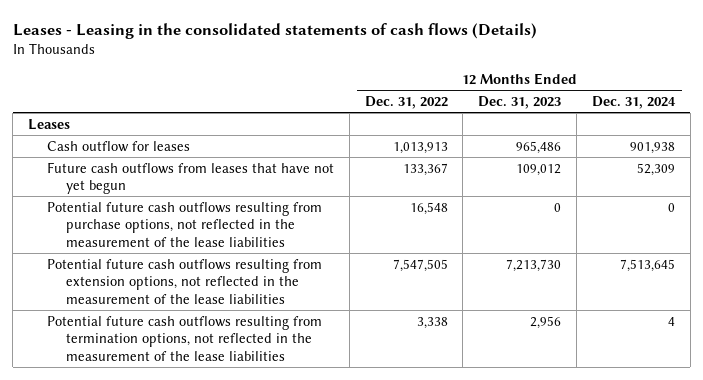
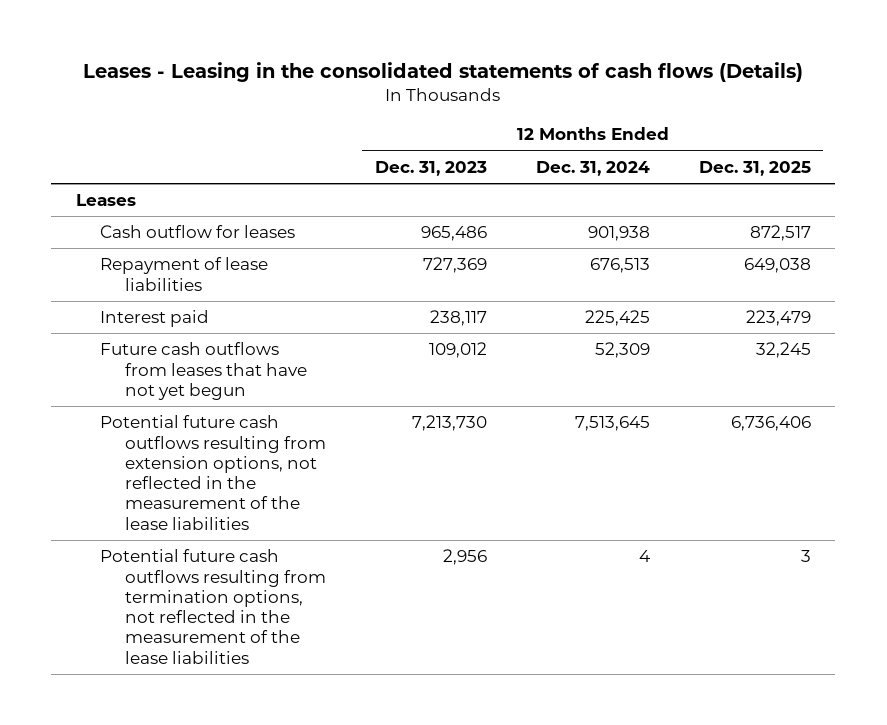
[364,95,448,109] Dec. 31, 2022 -> none
none -> [698,160,811,176] Dec. 31, 2025
none -> [100,257,269,291] Repayment of lease liabilities
none -> [100,310,210,328] Interest paid
[46,201,322,247] Potential future cash outflows resulting from purchase options, not reflected in the measurement of the lease liabilities -> none

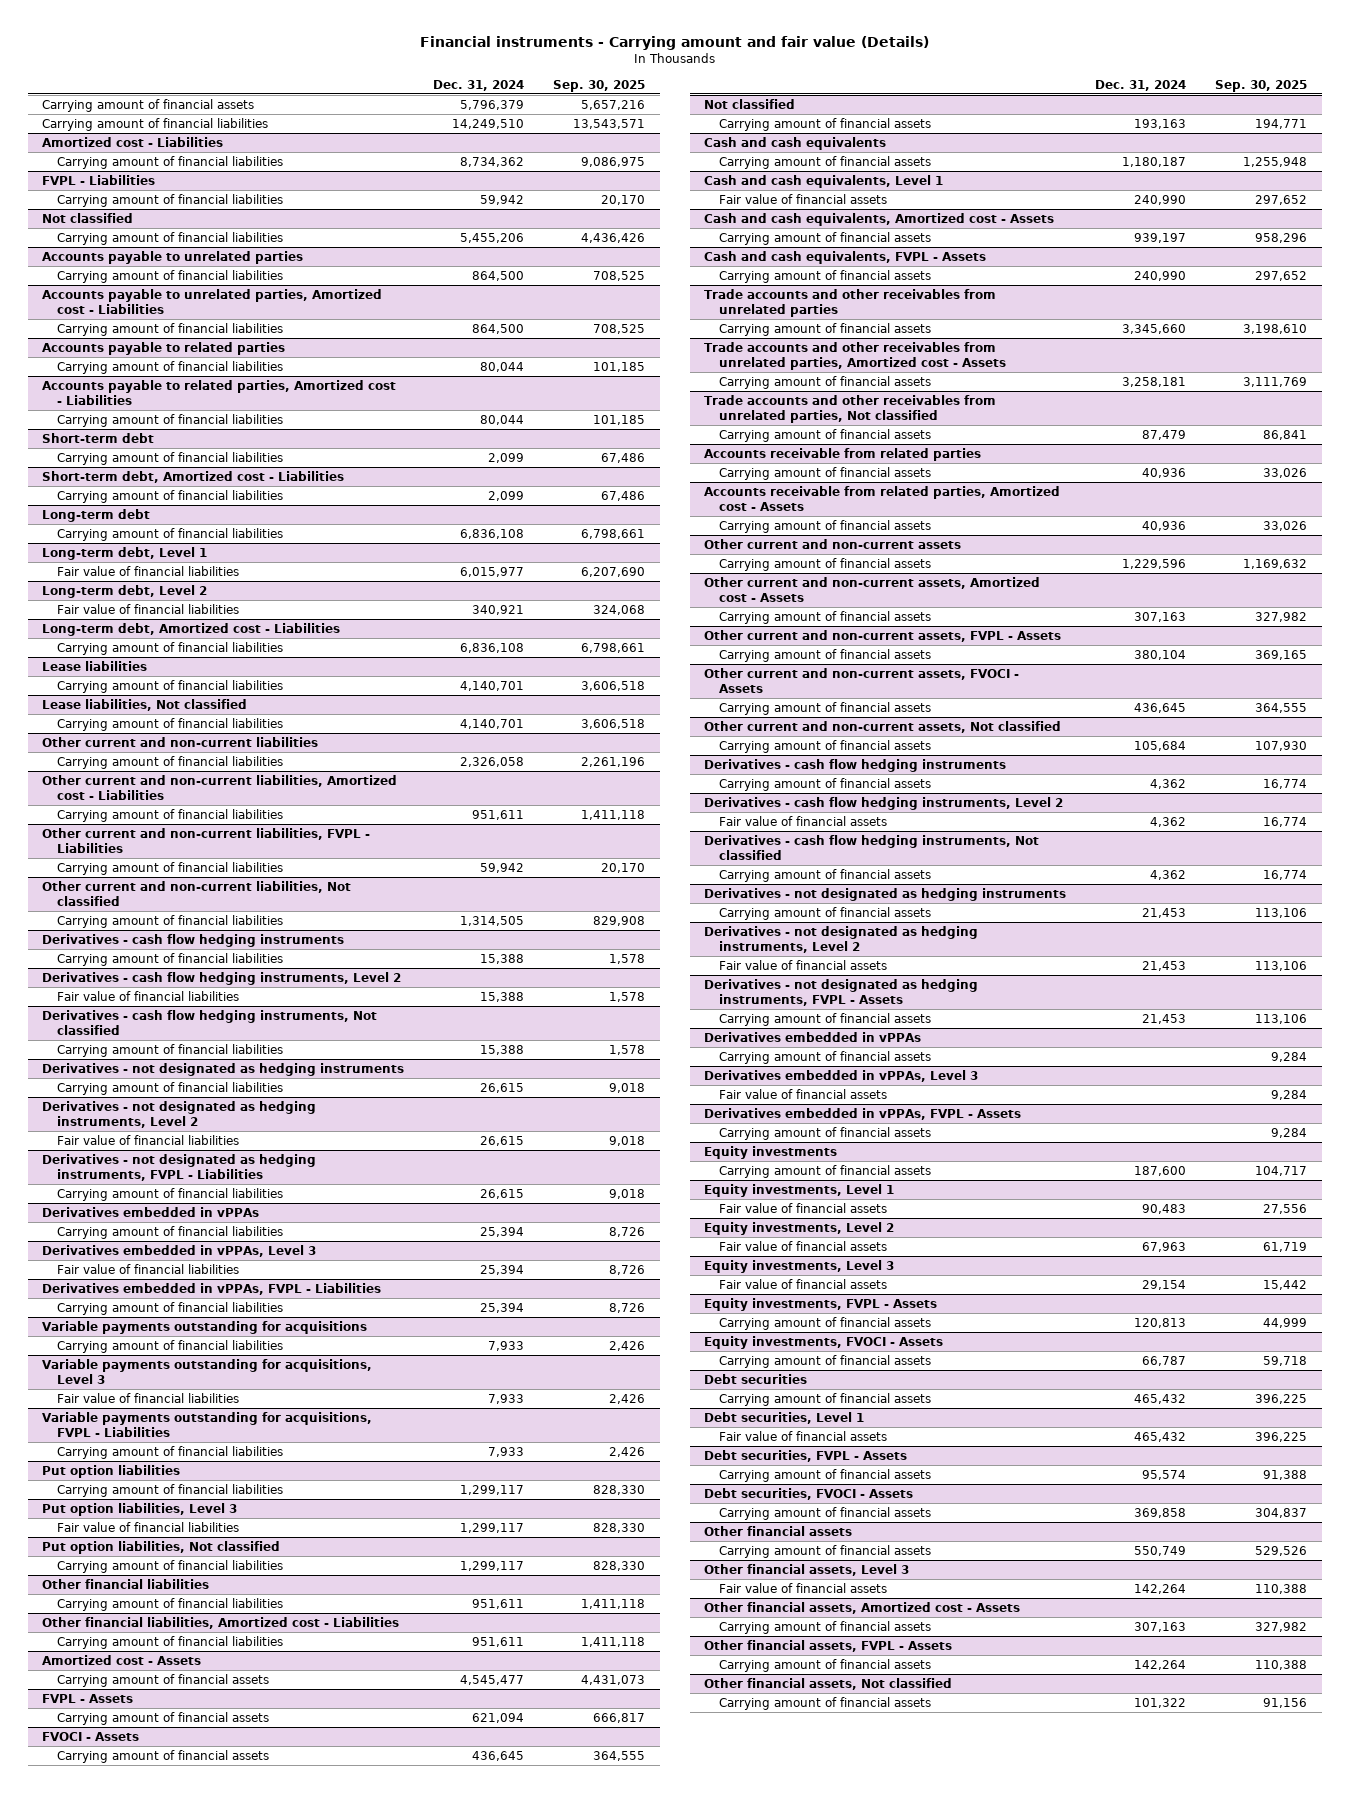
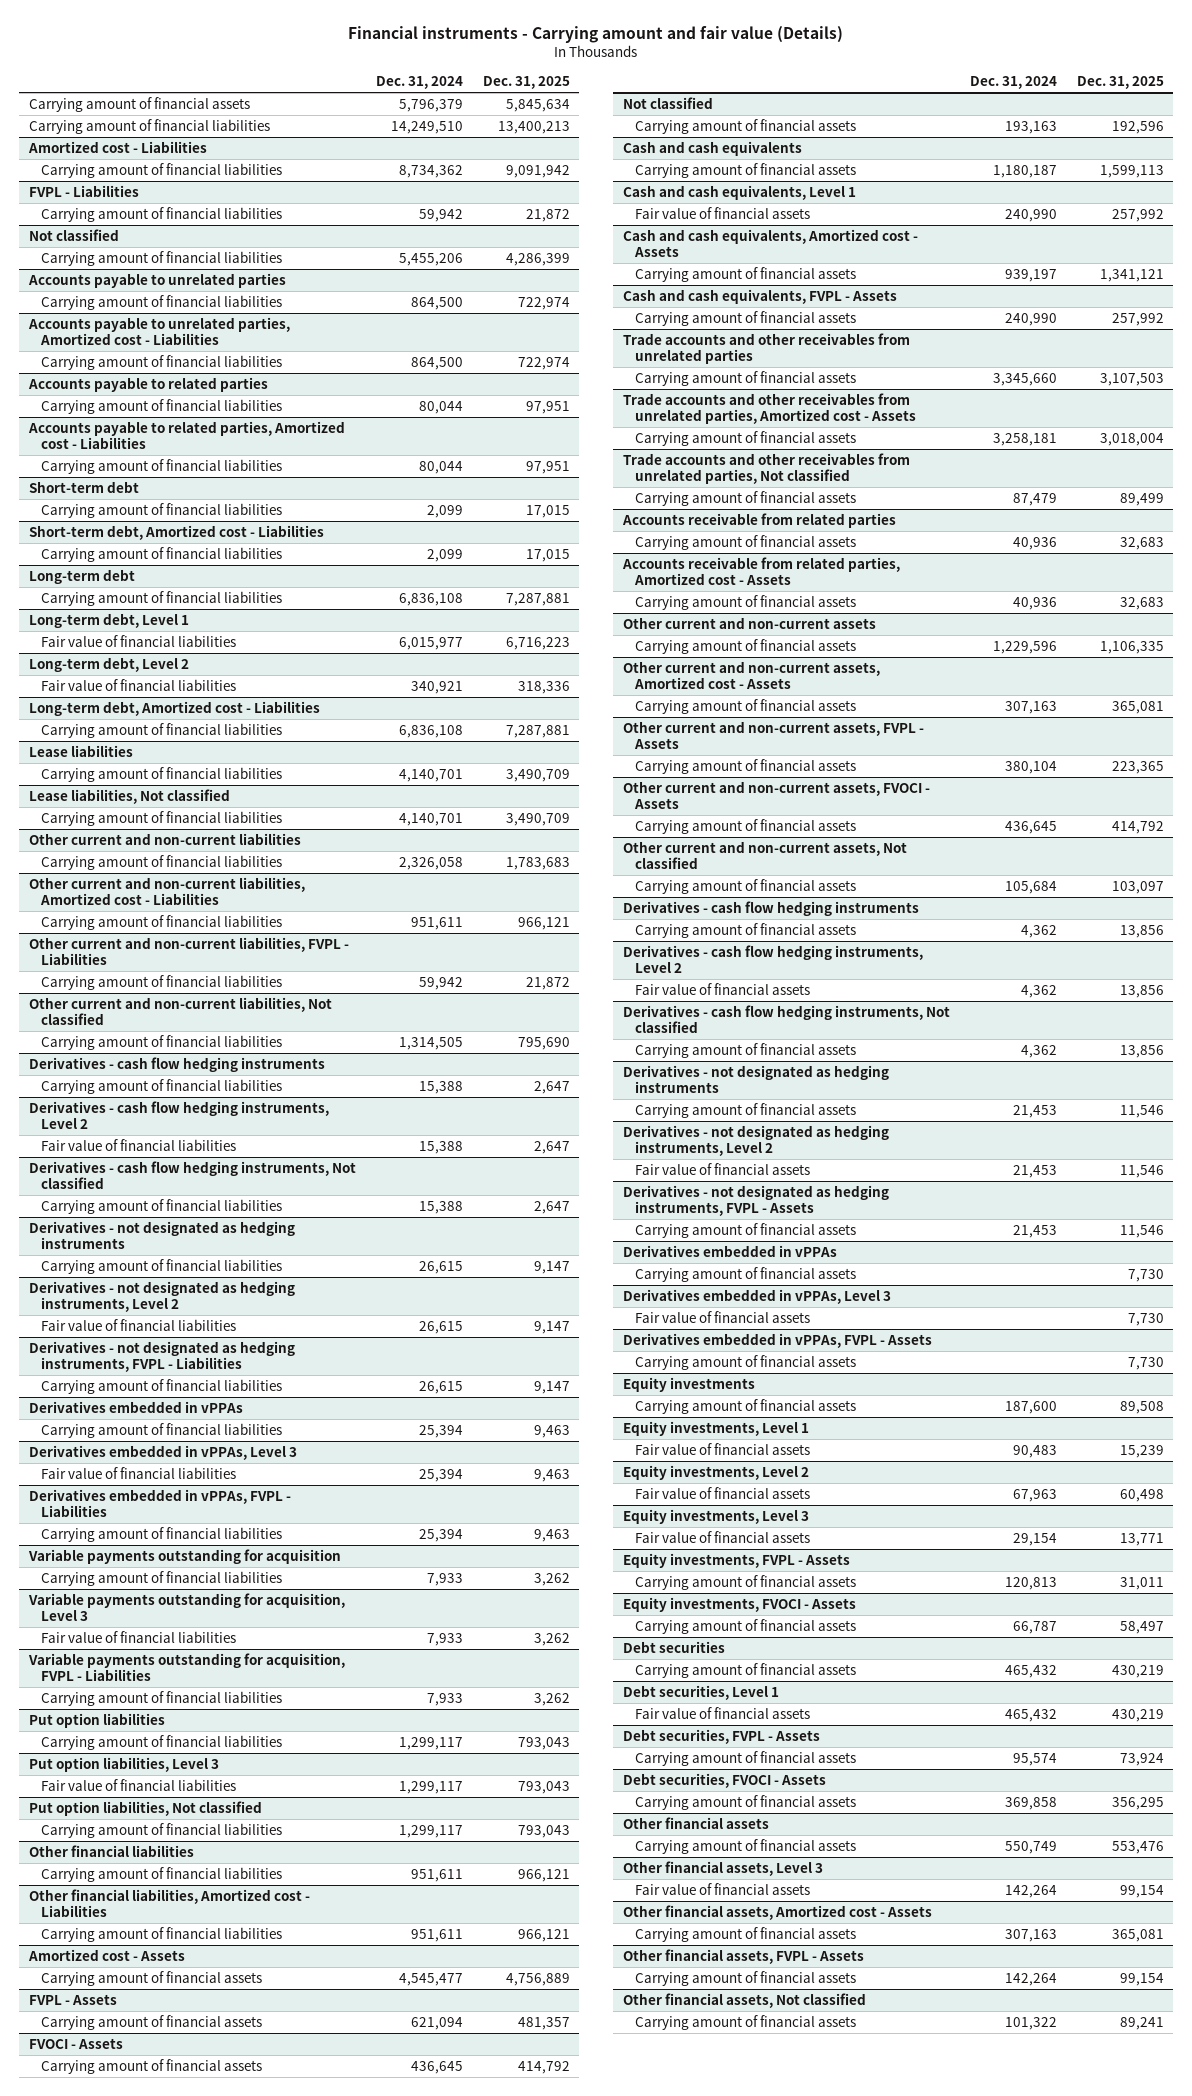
[553,79,646,92] Sep. 30, 2025 -> none
none -> [482,76,570,90] Dec. 31, 2025
[42,1320,368,1334] Variable payments outstanding for acquisitions -> [27,1548,341,1564] Variable payments outstanding for acquisition
[42,1358,373,1384] Variable payments outstanding for acquisitions, Level 3 -> [27,1592,345,1621] Variable payments outstanding for acquisition, Level 3
[42,1411,373,1437] Variable payments outstanding for acquisitions, FVPL - Liabilities -> [27,1652,345,1681] Variable payments outstanding for acquisition, FVPL - Liabilities

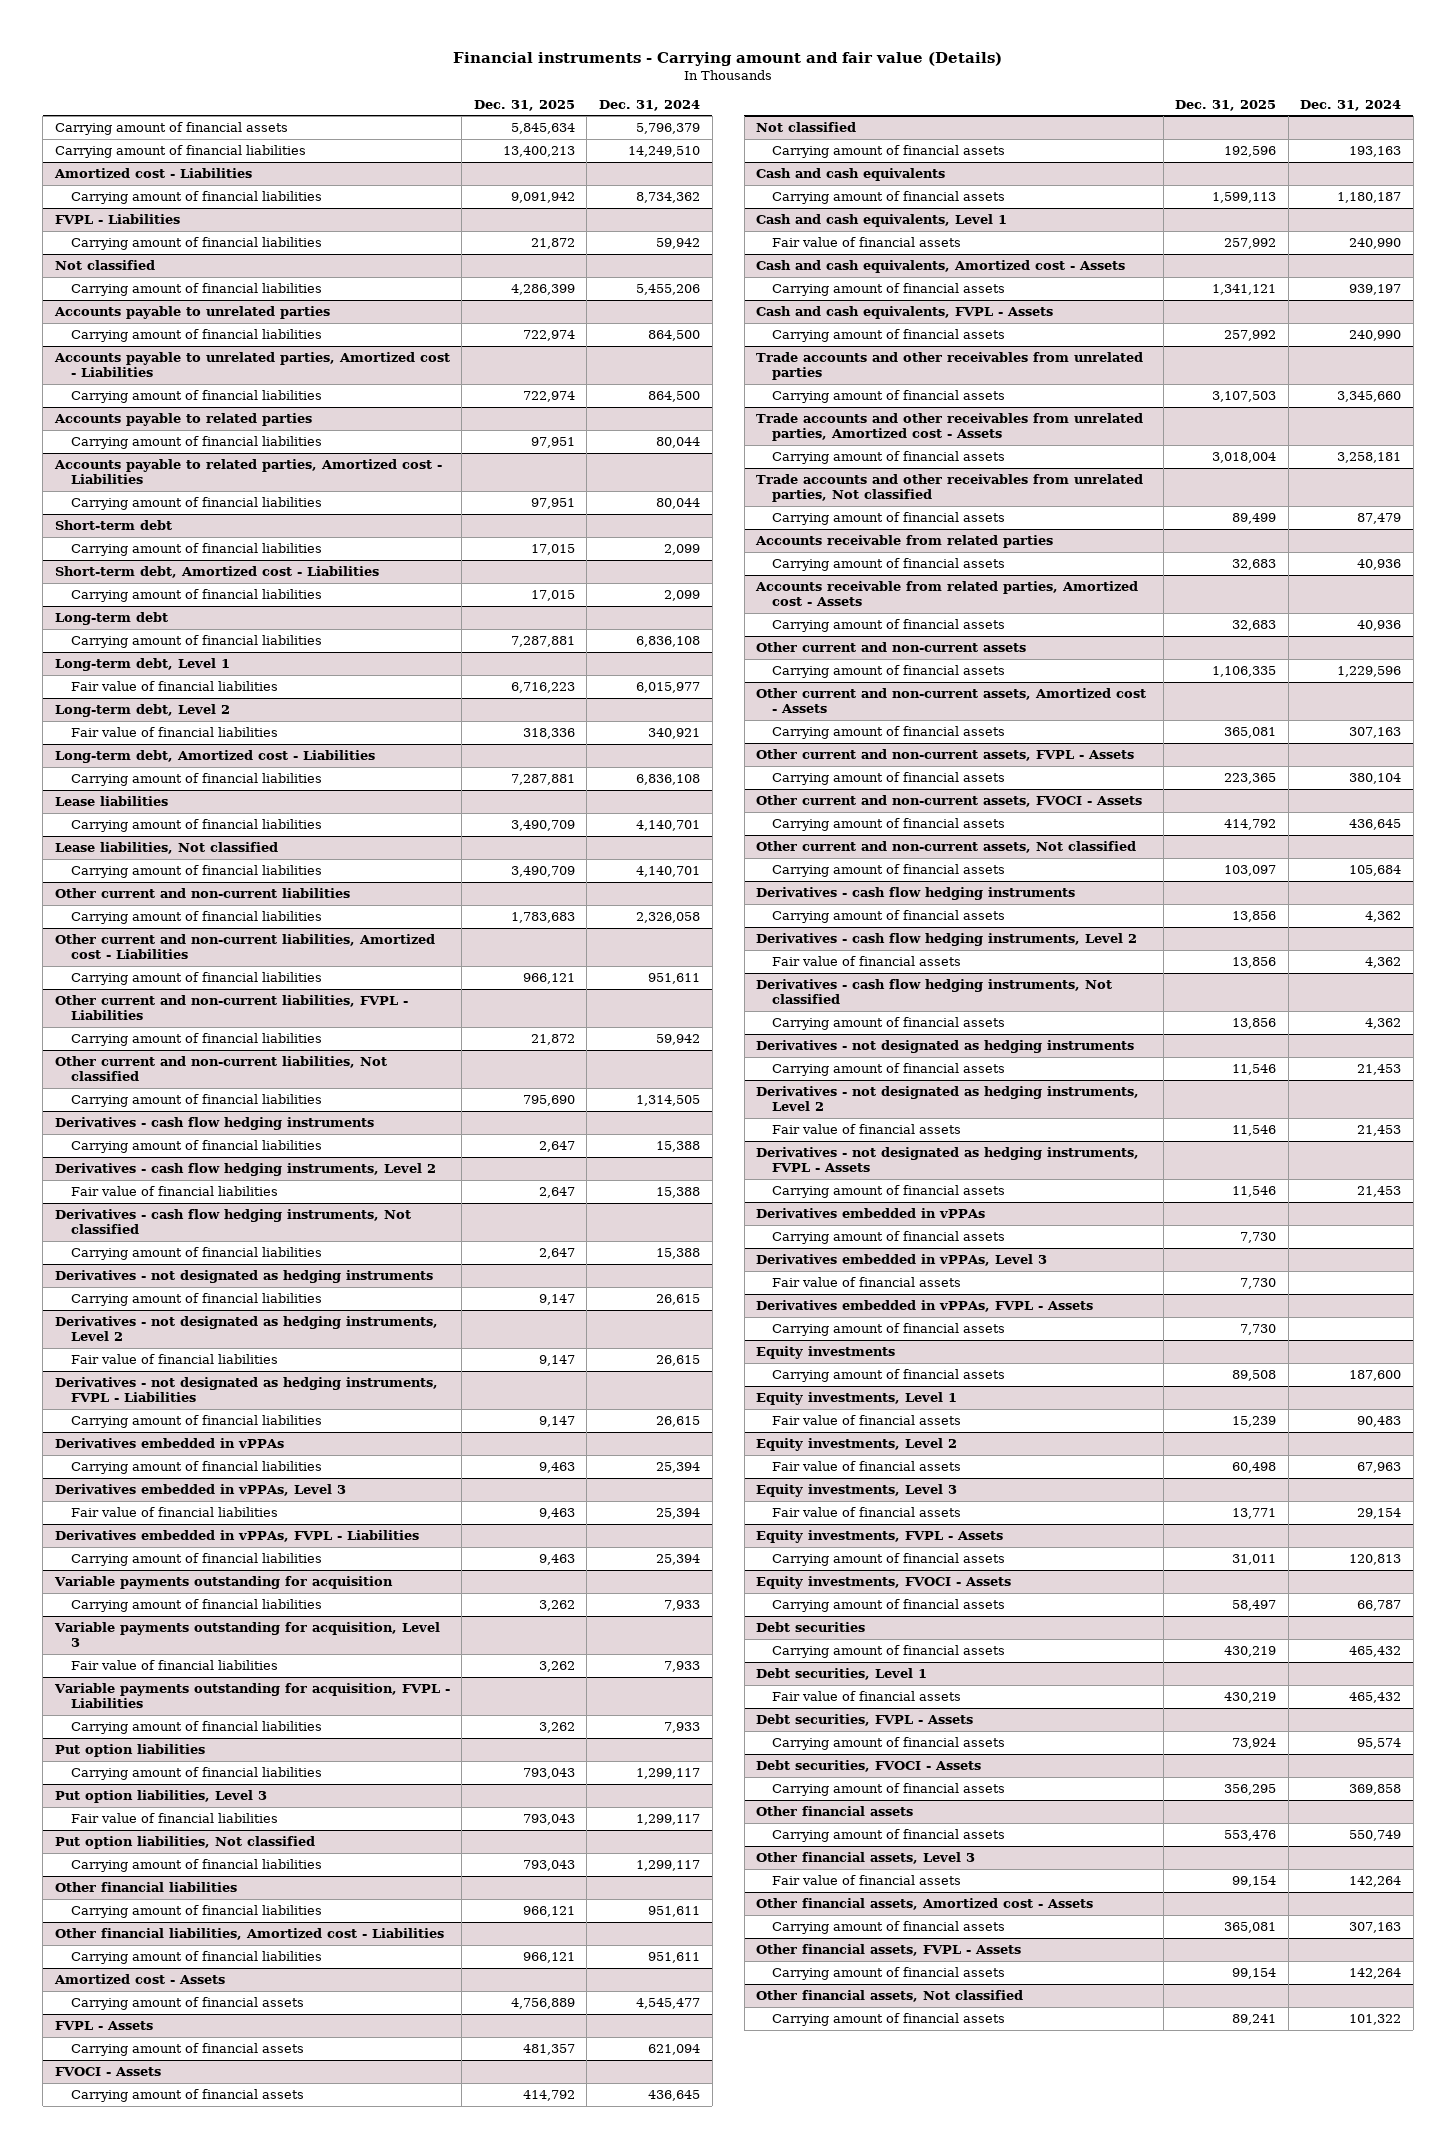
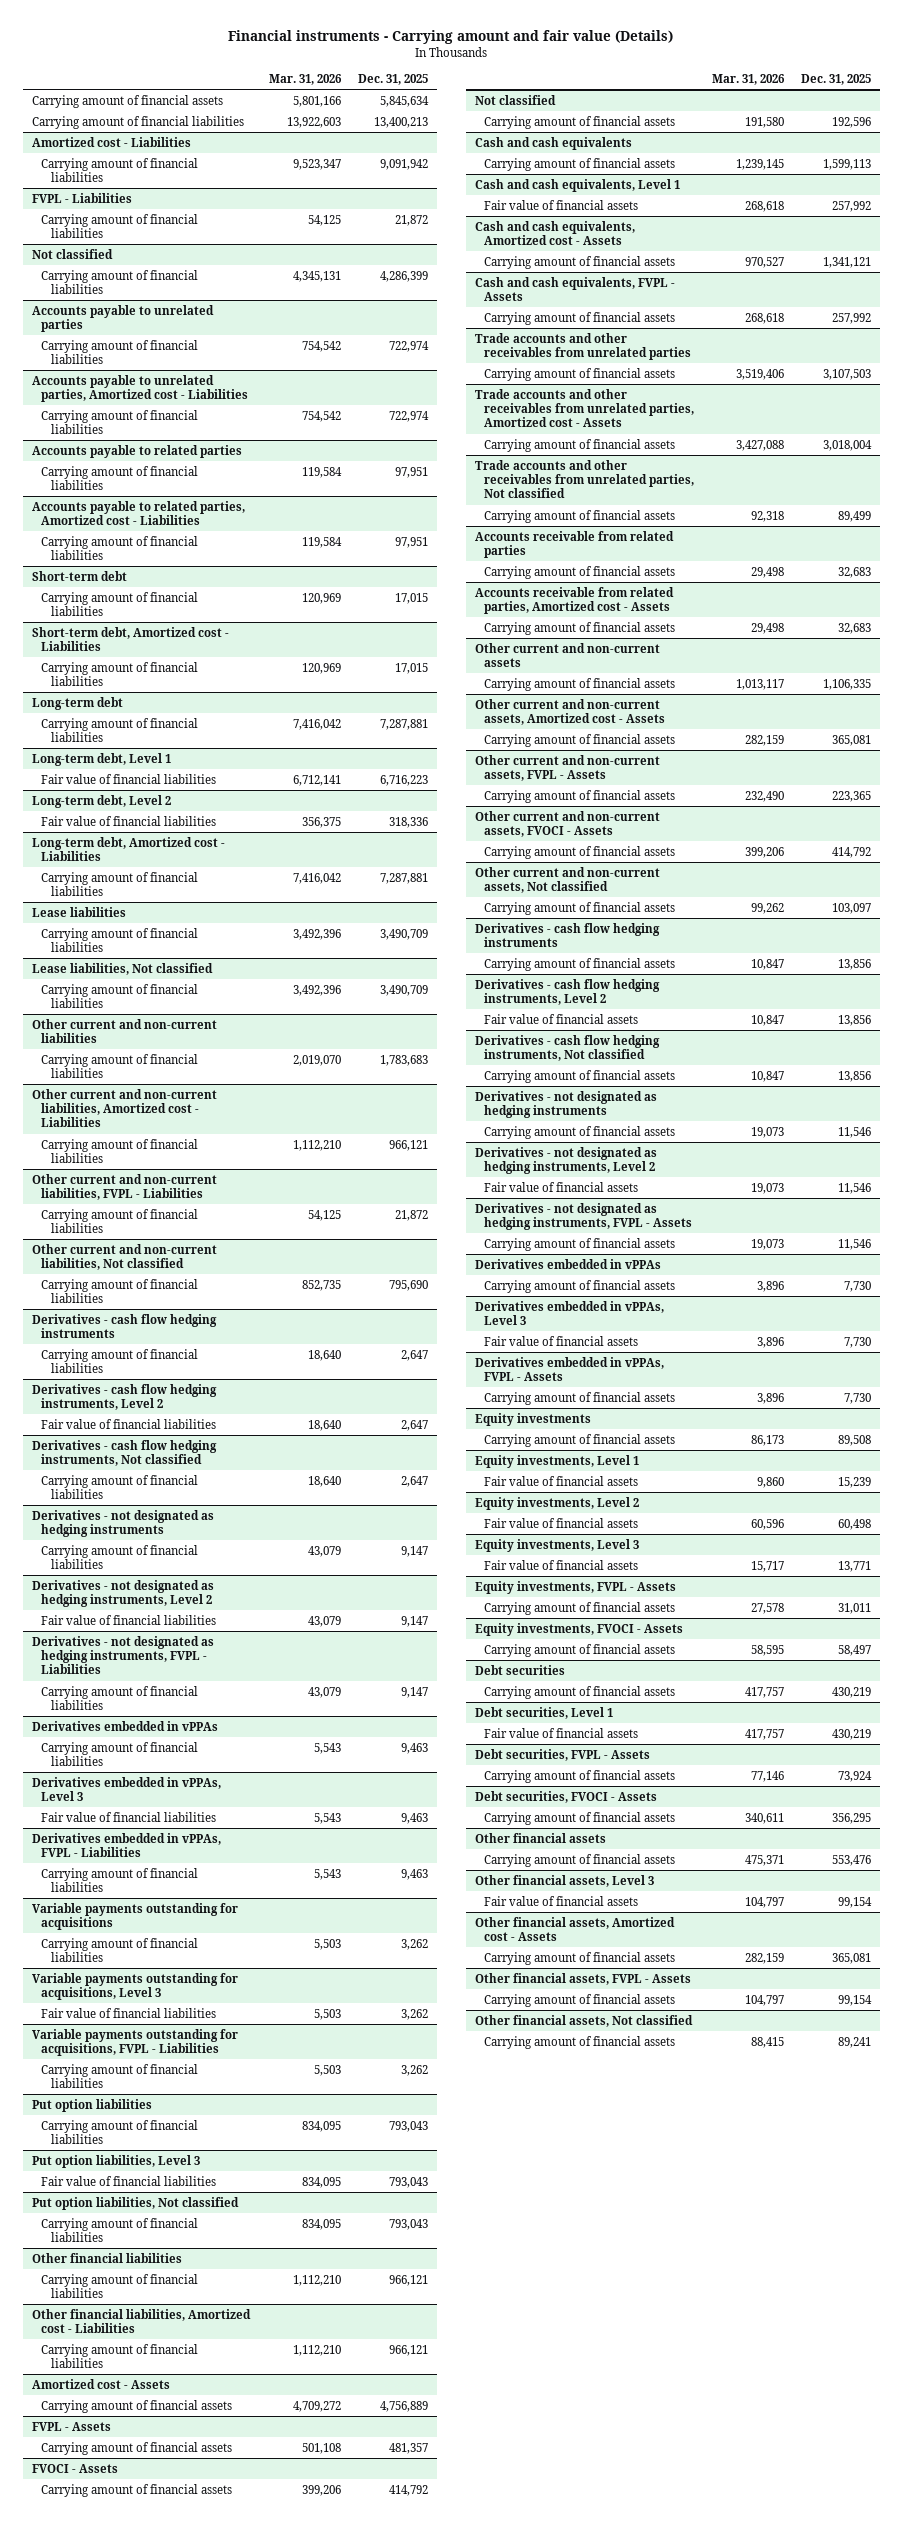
[599,99,701,111] Dec. 31, 2024 -> none
none -> [268,73,342,85] Mar. 31, 2026
[53,1575,393,1589] Variable payments outstanding for acquisition -> [31,1902,238,1930] Variable payments outstanding for acquisitions
[53,1621,440,1648] Variable payments outstanding for acquisition, Level 3 -> [31,1972,238,2000] Variable payments outstanding for acquisitions, Level 3
[53,1682,450,1709] Variable payments outstanding for acquisition, FVPL - Liabilities -> [31,2028,238,2056] Variable payments outstanding for acquisitions, FVPL - Liabilities

